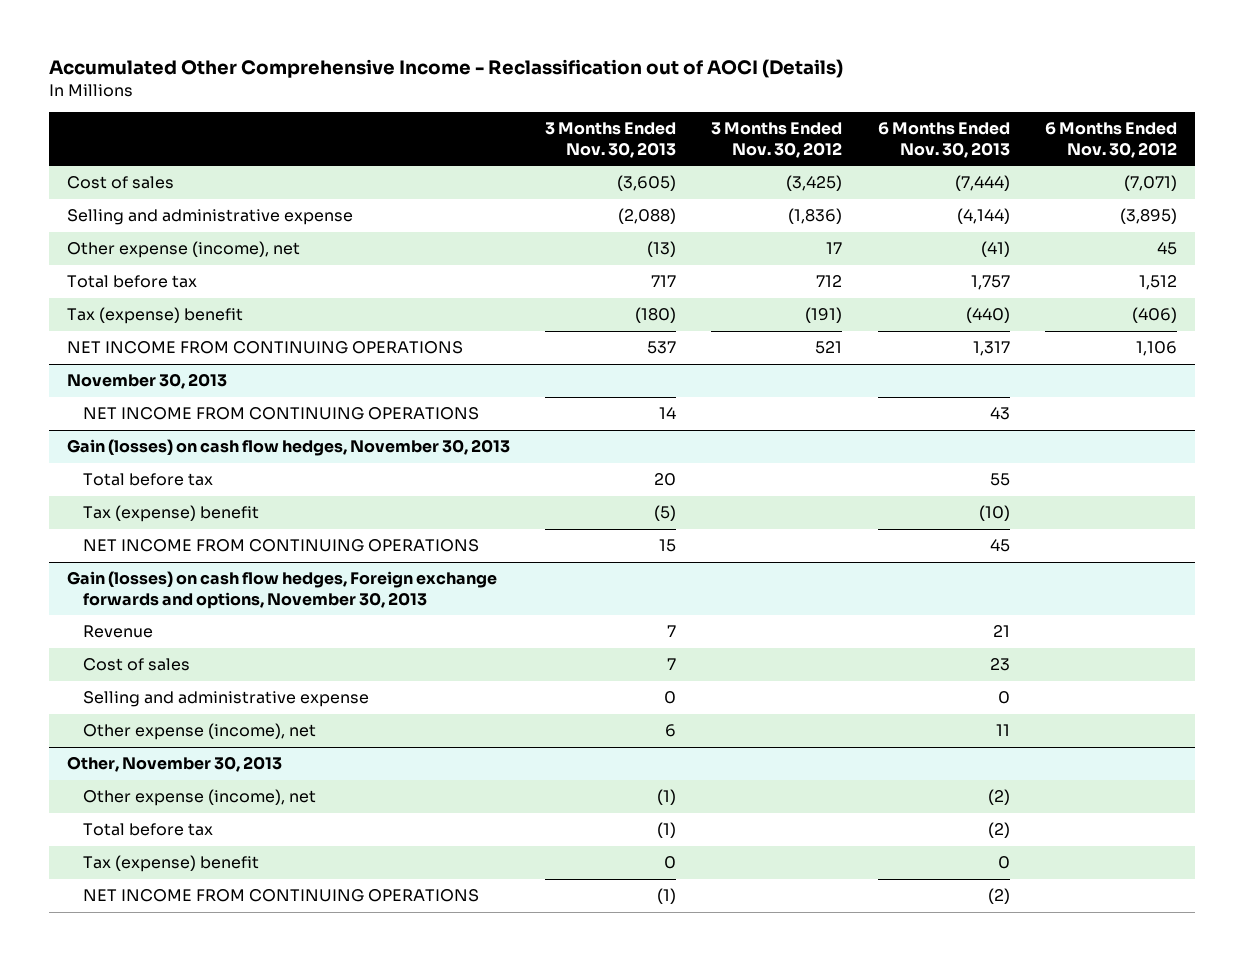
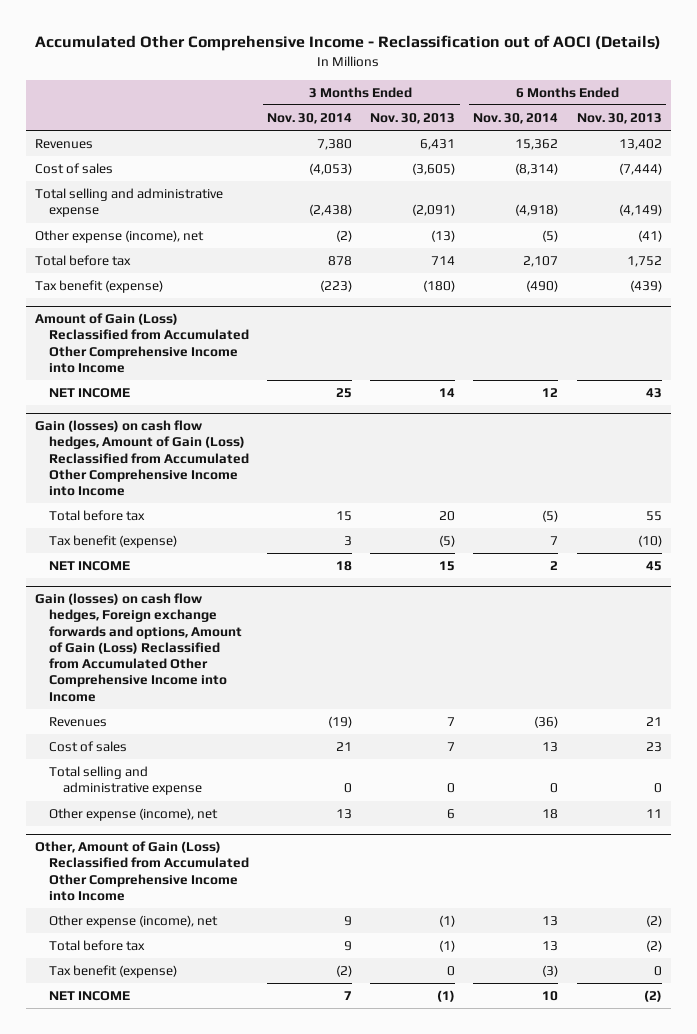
[711,122,843,158] 3 Months Ended Nov. 30, 2012 -> none
[1045,122,1178,158] 6 Months Ended Nov. 30, 2012 -> none
none -> [267,112,353,124] Nov. 30, 2014
none -> [473,112,559,124] Nov. 30, 2014
none -> [35,139,94,150] Revenues
[66,209,353,226] Selling and administrative expense -> [35,188,224,218] Total selling and administrative expense
[617,208,676,225] (2,088) -> [412,204,456,217] (2,091)
[956,208,1010,225] (4,144) -> [618,204,662,217] (4,149)
[66,373,227,390] November 30, 2013 -> none
[82,407,479,421] NET INCOME FROM CONTINUING OPERATIONS -> none
[66,439,510,457] Gain (losses) on cash flow hedges, November 30, 2013 -> none
[650,275,676,288] 717 -> [431,256,456,266] 714
[970,275,1010,291] 1,757 -> [626,256,662,268] 1,752
[66,307,243,325] Tax (expense) benefit -> [35,280,164,294] Tax benefit (expense)
[965,307,1010,324] (440) -> [629,280,662,293] (439)
none -> [35,313,250,373] Amount of Gain (Loss) Reclassified from Accumulated Other Comprehensive Income into Income
[66,341,463,355] NET INCOME FROM CONTINUING OPERATIONS -> [49,388,131,399] NET INCOME
[646,341,676,355] 537 -> [439,388,456,398] 14
[972,341,1010,357] 1,317 -> [645,388,662,399] 43
none -> [35,420,250,497] Gain (losses) on cash flow hedges, Amount of Gain (Loss) Reclassified from Accumulated Other Comprehensive Income into Income
[66,571,497,609] Gain (losses) on cash flow hedges, Foreign exchange forwards and options, November 30, 2013 -> none
[82,505,259,523] Tax (expense) benefit -> [49,535,178,549] Tax benefit (expense)
[82,539,479,553] NET INCOME FROM CONTINUING OPERATIONS -> [49,561,131,572] NET INCOME
none -> [35,593,243,702] Gain (losses) on cash flow hedges, Foreign exchange forwards and options, Amount of Gain (Loss) Reclassified from Accumulated Other Comprehensive Income into Income
[82,625,153,639] Revenue -> [49,717,108,728] Revenues
[82,691,369,708] Selling and administrative expense -> [49,766,203,796] Total selling and administrative expense
[66,756,282,773] Other, November 30, 2013 -> none
none -> [35,841,250,901] Other, Amount of Gain (Loss) Reclassified from Accumulated Other Comprehensive Income into Income
[82,855,259,873] Tax (expense) benefit -> [49,965,178,979] Tax benefit (expense)
[82,889,479,903] NET INCOME FROM CONTINUING OPERATIONS -> [49,991,131,1002] NET INCOME

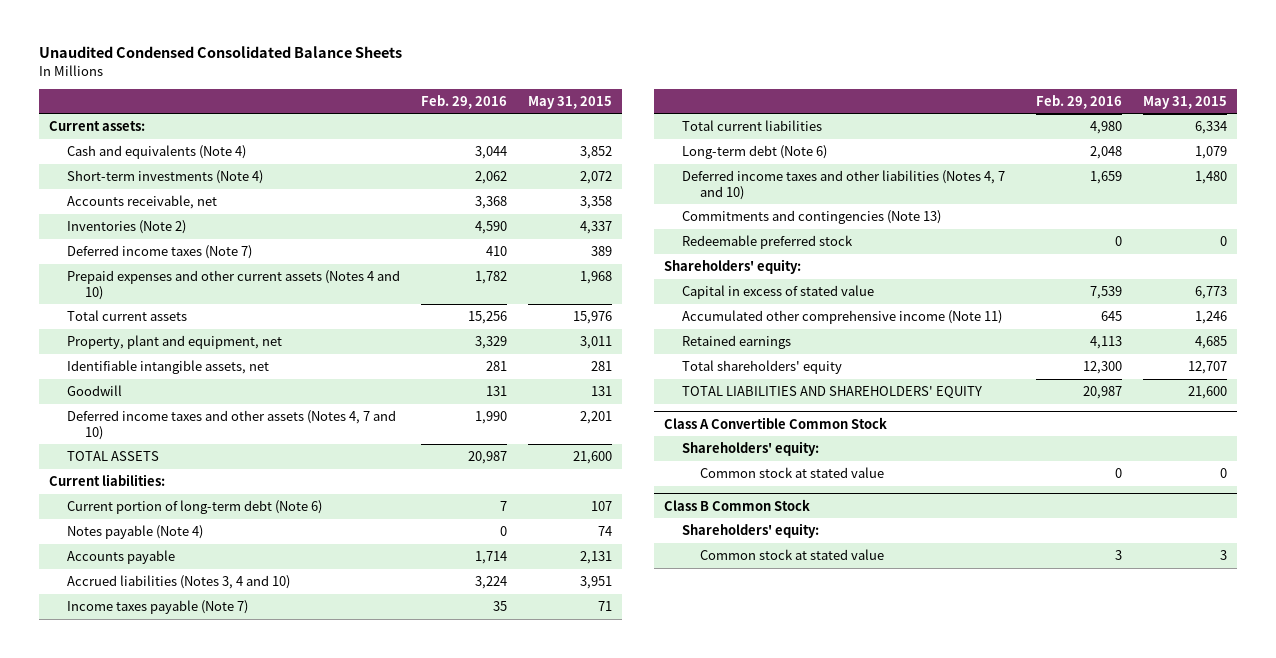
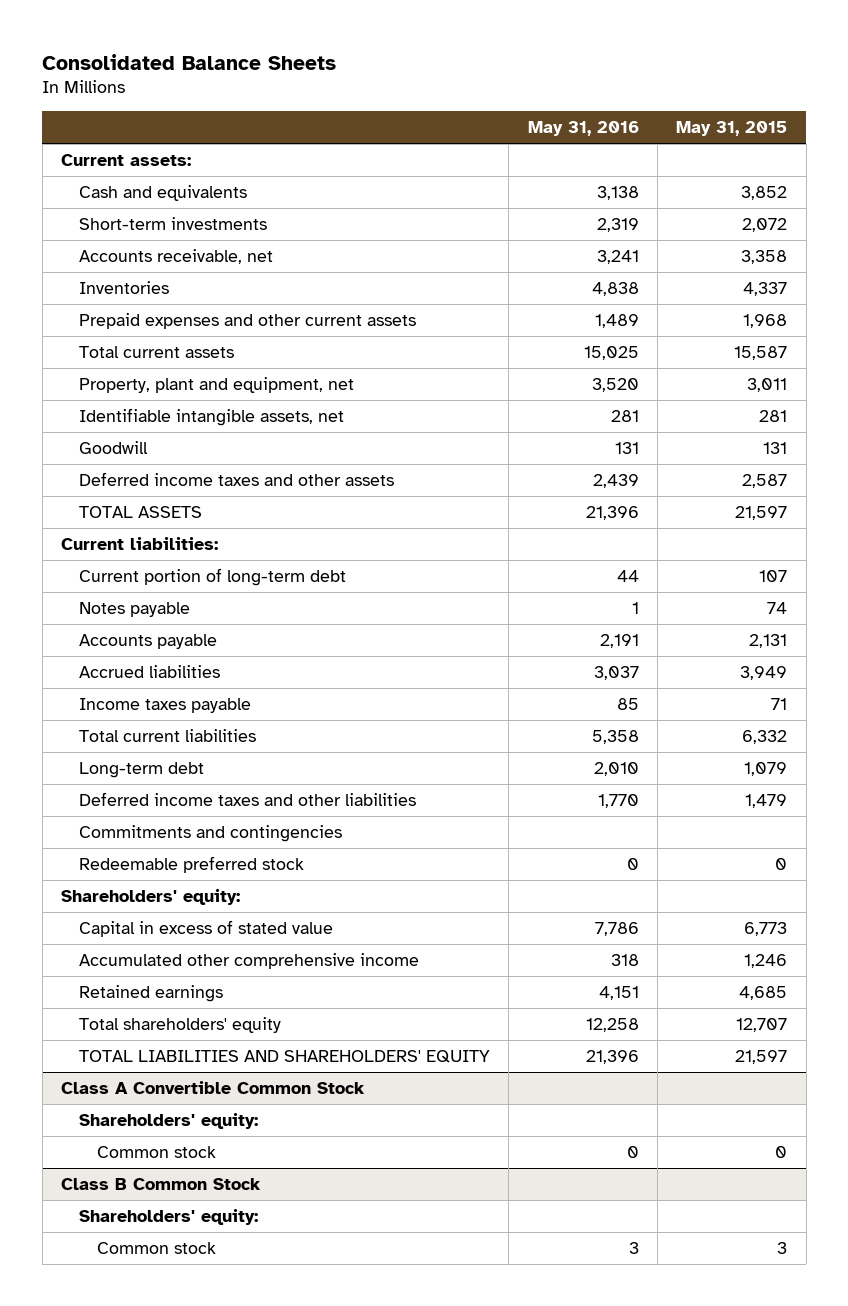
[38,46,402,59] Unaudited Condensed Consolidated Balance Sheets -> [42,53,337,70] Consolidated Balance Sheets
[420,94,507,109] Feb. 29, 2016 -> none
none -> [527,121,639,137] May 31, 2016
[66,144,246,159] Cash and equivalents (Note 4) -> [78,185,247,202] Cash and equivalents
[66,169,263,184] Short-term investments (Note 4) -> [78,217,267,231] Short-term investments
[66,244,252,259] Deferred income taxes (Note 7) -> none
[66,219,186,234] Inventories (Note 2) -> [78,281,169,295] Inventories
[66,269,400,300] Prepaid expenses and other current assets (Notes 4 and 10) -> [78,313,416,330] Prepaid expenses and other current assets
[572,310,612,324] 15,976 -> [734,346,788,361] 15,587
[66,409,396,440] Deferred income taxes and other assets (Notes 4, 7 and 10) -> [78,472,394,487] Deferred income taxes and other assets
[579,410,612,424] 2,201 -> [742,474,788,489] 2,587
[572,450,612,464] 21,600 -> [735,506,788,521] 21,597
[66,499,322,514] Current portion of long-term debt (Note 6) -> [78,568,346,587] Current portion of long-term debt
[66,524,203,539] Notes payable (Note 4) -> [78,602,190,618] Notes payable
[66,574,290,589] Accrued liabilities (Notes 3, 4 and 10) -> [78,665,220,679] Accrued liabilities
[579,575,612,589] 3,951 -> [740,666,788,681] 3,949
[66,599,248,614] Income taxes payable (Note 7) -> [78,698,251,714] Income taxes payable
[1194,120,1227,134] 6,334 -> [742,730,788,745] 6,332
[682,144,828,159] Long-term debt (Note 6) -> [78,762,204,779] Long-term debt
[682,169,1006,200] Deferred income taxes and other liabilities (Notes 4, 7 and 10) -> [78,792,416,807] Deferred income taxes and other liabilities
[1194,170,1227,184] 1,480 -> [745,794,788,809] 1,479
[682,209,942,224] Commitments and contingencies (Note 13) -> [78,825,342,843] Commitments and contingencies
[682,309,1003,324] Accumulated other comprehensive income (Note 11) -> [78,953,419,970] Accumulated other comprehensive income
[1187,385,1227,399] 21,600 -> [735,1050,788,1065] 21,597
[700,466,885,478] Common stock at stated value -> [96,1146,216,1159] Common stock
[700,548,885,560] Common stock at stated value -> [96,1242,216,1255] Common stock

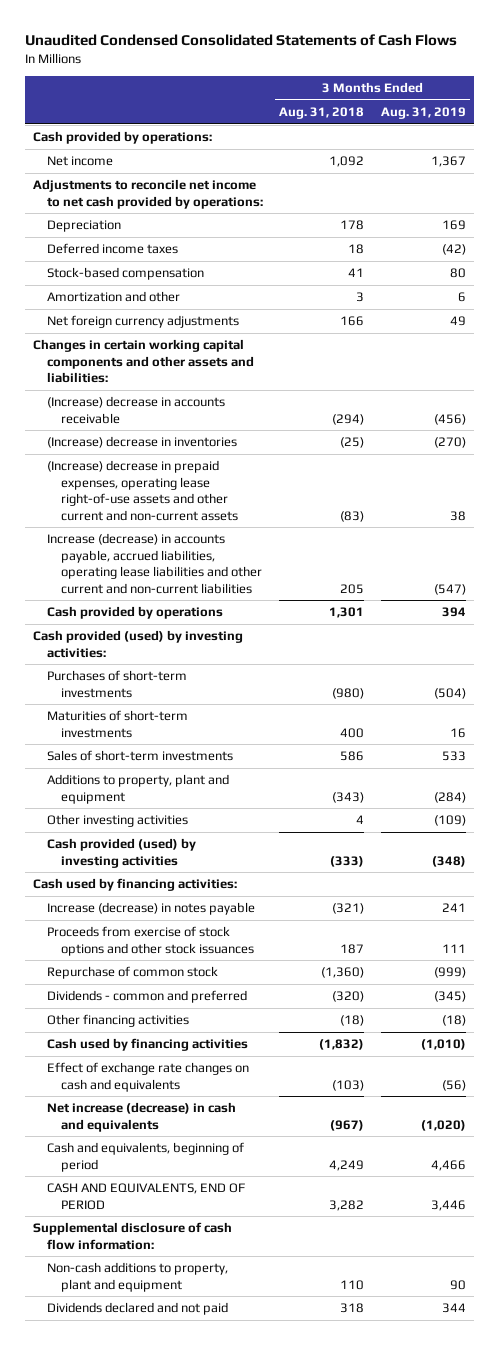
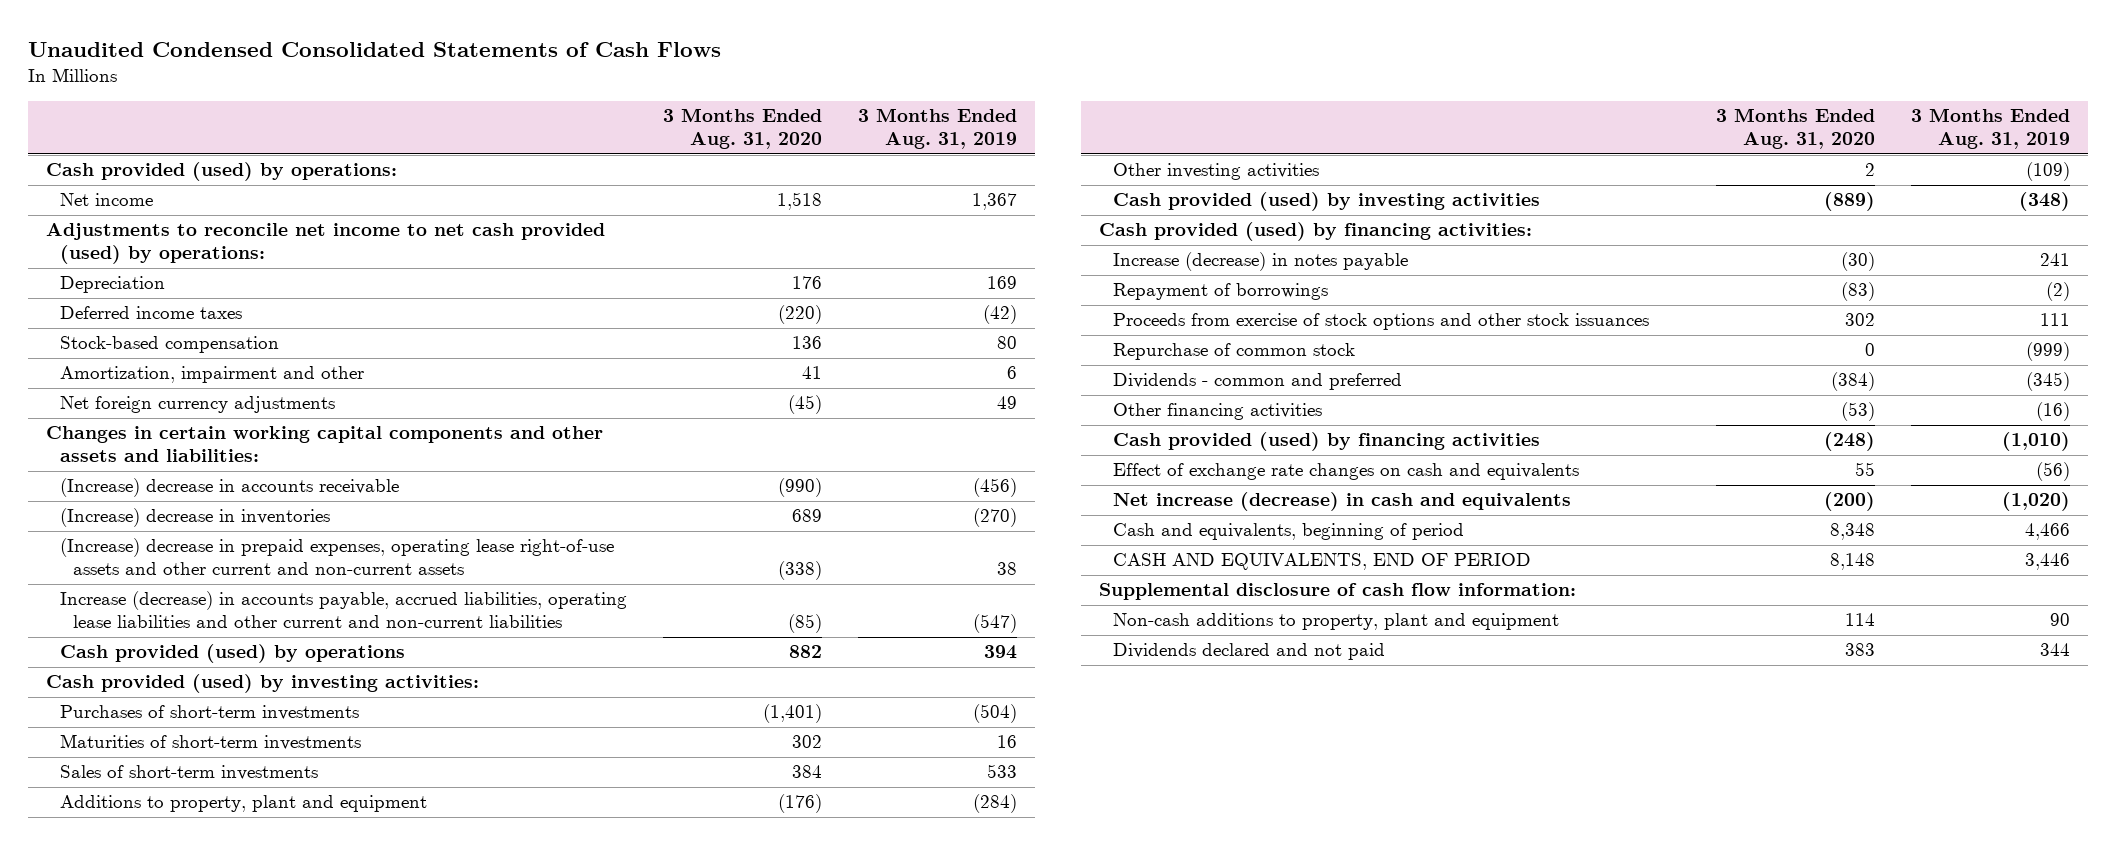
[279,106,365,119] Aug. 31, 2018 -> none
none -> [662,108,822,150] 3 Months Ended Aug. 31, 2020
[32,131,212,145] Cash provided by operations: -> [46,162,398,182] Cash provided (used) by operations:
[32,179,264,209] Adjustments to reconcile net income to net cash provided by operations: -> [46,223,606,265] Adjustments to reconcile net income to net cash provided (used) by operations:
[47,291,181,303] Amortization and other -> [59,366,364,384] Amortization, impairment and other
[47,606,224,620] Cash provided by operations -> [59,644,405,664] Cash provided (used) by operations
[32,878,237,892] Cash used by financing activities: -> [1099,222,1533,242] Cash provided (used) by financing activities:
none -> [1112,283,1328,301] Repayment of borrowings
[441,1015,466,1027] (18) -> [2035,402,2070,422] (16)
[47,1038,249,1052] Cash used by financing activities -> [1112,432,1540,452] Cash provided (used) by financing activities

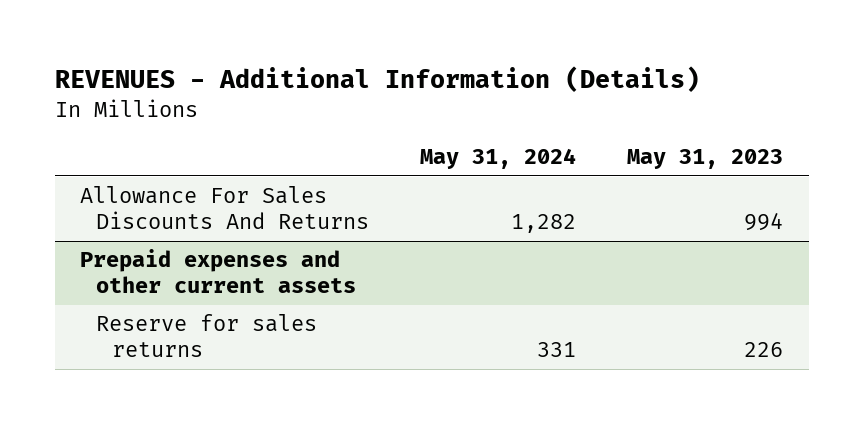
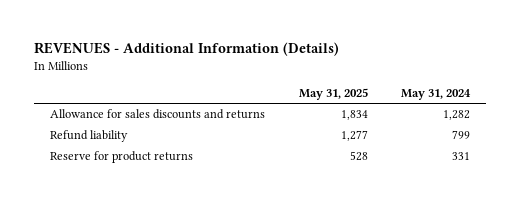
[627,149,784,170] May 31, 2023 -> none
none -> [298,88,368,101] May 31, 2025
[80,249,357,294] Prepaid expenses and other current assets -> none
[80,186,370,230] Allowance For Sales Discounts And Returns -> [50,109,266,120] Allowance for sales discounts and returns
none -> [50,130,129,143] Refund liability
[96,314,318,358] Reserve for sales returns -> [50,151,194,164] Reserve for product returns

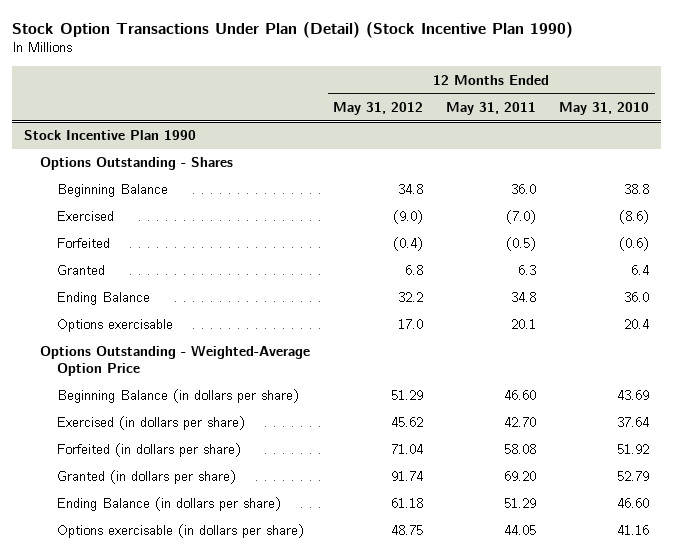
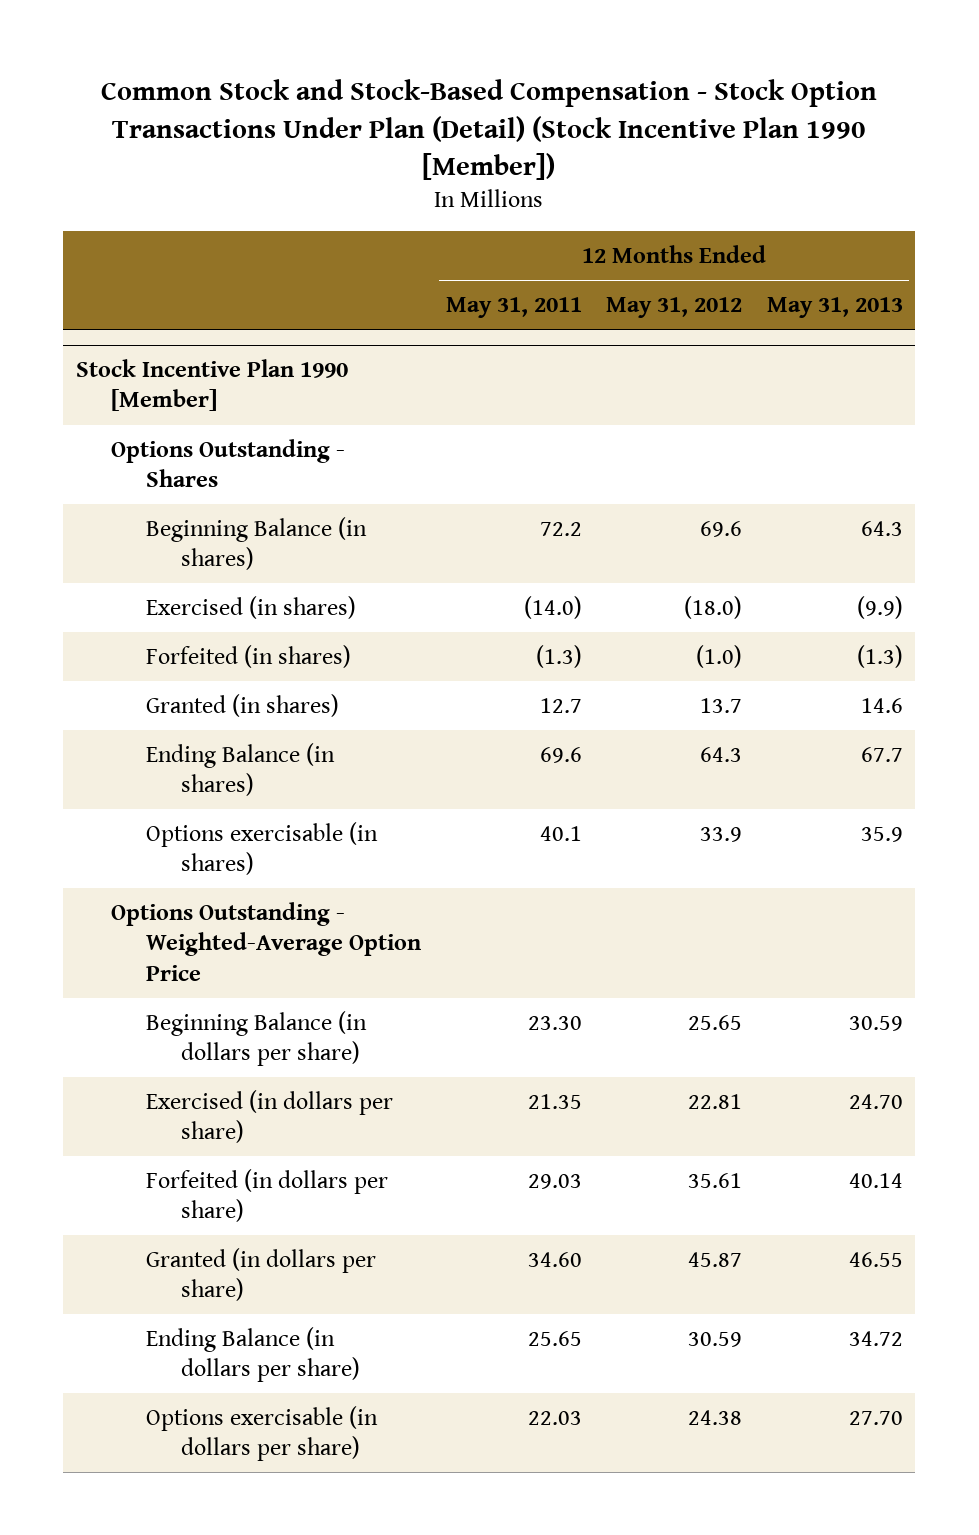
[12,21,574,38] Stock Option Transactions Under Plan (Detail) (Stock Incentive Plan 1990) -> [101,79,878,180] Common Stock and Stock-Based Compensation - Stock Option Transactions Under Plan (Detail) (Stock Incentive Plan 1990 [Member])
[559,101,650,115] May 31, 2010 -> none
none -> [766,297,903,319] May 31, 2013
[23,130,196,141] Stock Incentive Plan 1990 -> [75,359,348,412] Stock Incentive Plan 1990 [Member]
[56,184,168,198] Beginning Balance -> [145,516,367,571] Beginning Balance (in shares)
[398,184,424,195] 34.8 -> [700,520,743,537] 69.6
[511,184,537,195] 36.0 -> [539,521,582,536] 72.2
[56,211,114,222] Exercised -> [145,595,356,619] Exercised (in shares)
[393,210,424,225] (9.0) -> [684,595,743,619] (18.0)
[506,210,537,225] (7.0) -> [523,595,582,619] (14.0)
[56,238,110,249] Forfeited -> [145,644,351,668] Forfeited (in shares)
[393,237,424,252] (0.4) -> [696,644,743,668] (1.0)
[506,237,537,252] (0.5) -> [535,644,582,668] (1.3)
[56,265,105,276] Granted -> [145,693,339,717] Granted (in shares)
[405,265,424,276] 6.8 -> [700,697,743,713] 13.7
[518,265,537,276] 6.3 -> [539,697,582,713] 12.7
[56,292,150,306] Ending Balance -> [145,742,335,797] Ending Balance (in shares)
[398,292,424,303] 32.2 -> [700,746,743,762] 64.3
[511,292,537,303] 34.8 -> [539,746,582,763] 69.6
[56,319,173,333] Options exercisable -> [145,821,378,876] Options exercisable (in shares)
[398,319,424,330] 17.0 -> [700,826,743,842] 33.9
[511,319,537,330] 20.1 -> [539,825,582,841] 40.1
[391,390,424,401] 51.29 -> [688,1014,743,1030] 25.65
[504,390,537,401] 46.60 -> [527,1015,582,1030] 23.30
[391,417,424,428] 45.62 -> [688,1093,743,1109] 22.81
[504,417,537,428] 42.70 -> [527,1093,582,1109] 21.35
[391,444,424,455] 71.04 -> [688,1172,743,1188] 35.61
[504,444,537,455] 58.08 -> [527,1173,582,1189] 29.03
[391,471,424,482] 91.74 -> [688,1251,743,1267] 45.87
[504,471,537,482] 69.20 -> [527,1251,582,1267] 34.60
[391,498,424,509] 61.18 -> [688,1331,743,1347] 30.59
[504,498,537,509] 51.29 -> [527,1330,582,1346] 25.65
[391,525,424,536] 48.75 -> [688,1409,743,1425] 24.38
[504,525,537,536] 44.05 -> [527,1410,582,1425] 22.03

